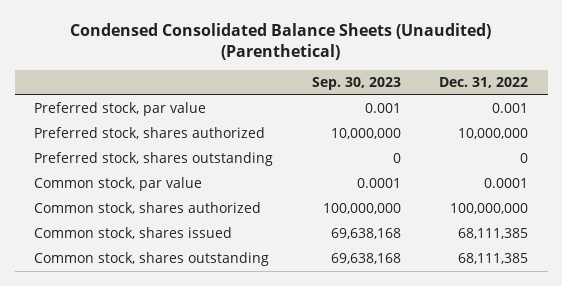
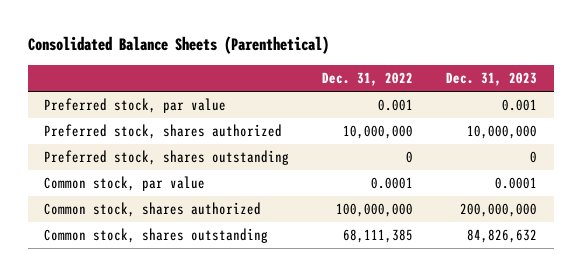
[70,22,492,60] Condensed Consolidated Balance Sheets (Unaudited) (Parenthetical) -> [27,36,329,55] Consolidated Balance Sheets (Parenthetical)
[311,77,401,91] Sep. 30, 2023 -> none
none -> [446,72,538,87] Dec. 31, 2023
[34,227,233,240] Common stock, shares issued -> none

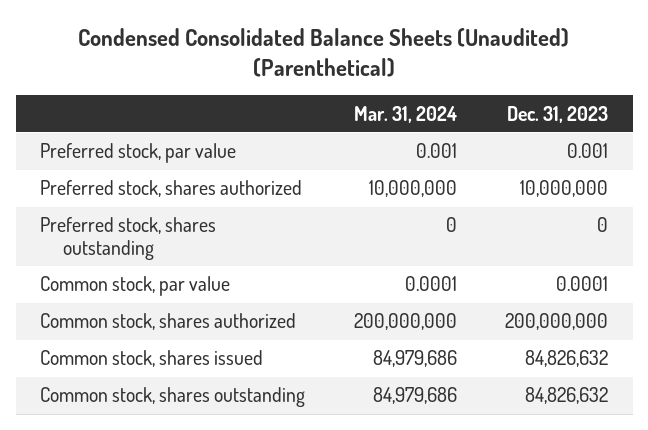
[27,36,329,55] Consolidated Balance Sheets (Parenthetical) -> [78,27,570,77] Condensed Consolidated Balance Sheets (Unaudited) (Parenthetical)
[322,72,414,87] Dec. 31, 2022 -> none
none -> [353,105,457,123] Mar. 31, 2024
none -> [39,350,263,368] Common stock, shares issued

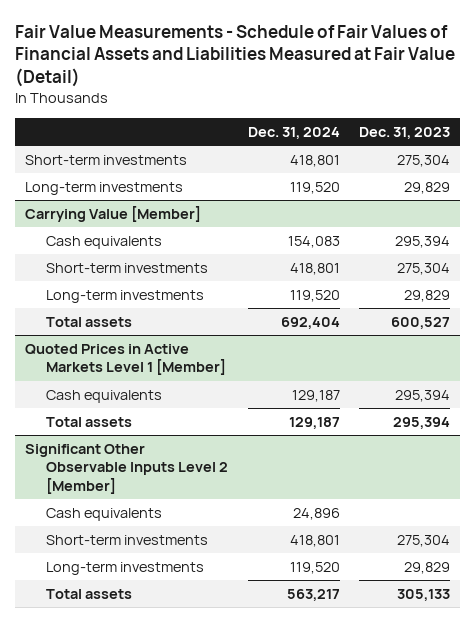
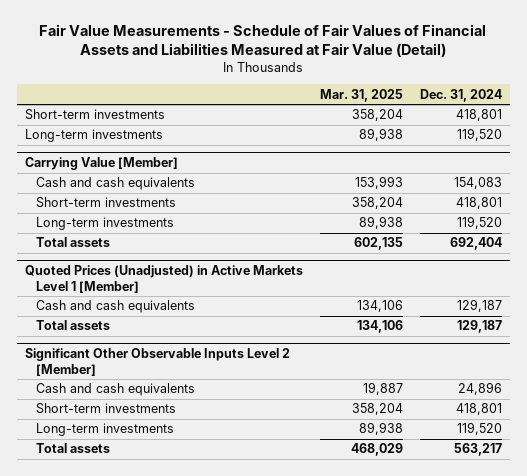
[359,126,451,139] Dec. 31, 2023 -> none
none -> [319,88,403,102] Mar. 31, 2025
[45,235,162,249] Cash equivalents -> [36,177,196,191] Cash and cash equivalents
[24,343,226,376] Quoted Prices in Active Markets Level 1 [Member] -> [24,265,303,294] Quoted Prices (Unadjusted) in Active Markets Level 1 [Member]
[45,389,162,403] Cash equivalents -> [36,300,196,314] Cash and cash equivalents
[45,507,162,521] Cash equivalents -> [36,383,196,397] Cash and cash equivalents

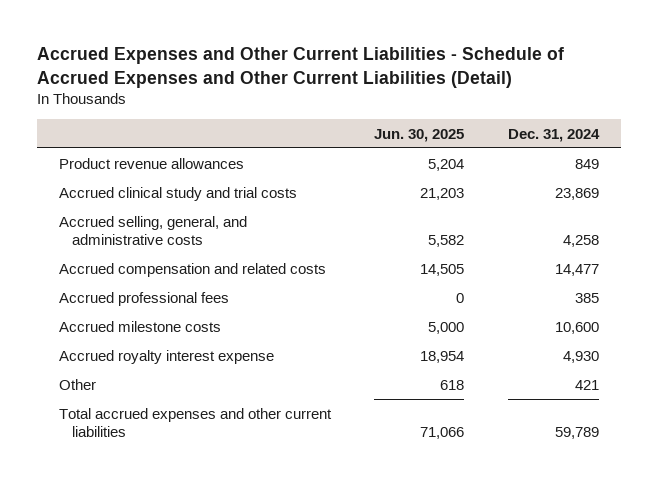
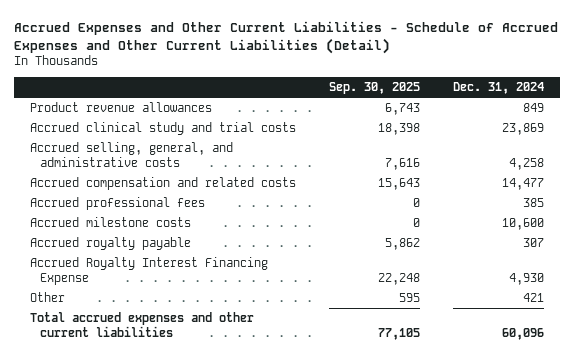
[374,128,465,142] Jun. 30, 2025 -> none
none -> [329,82,421,95] Sep. 30, 2025
[58,349,274,364] Accrued royalty interest expense -> [30,237,192,251] Accrued royalty payable
[563,350,600,363] 4,930 -> [522,238,544,248] 307
none -> [30,257,269,286] Accrued Royalty Interest Financing Expense
[555,426,600,439] 59,789 -> [501,328,544,341] 60,096

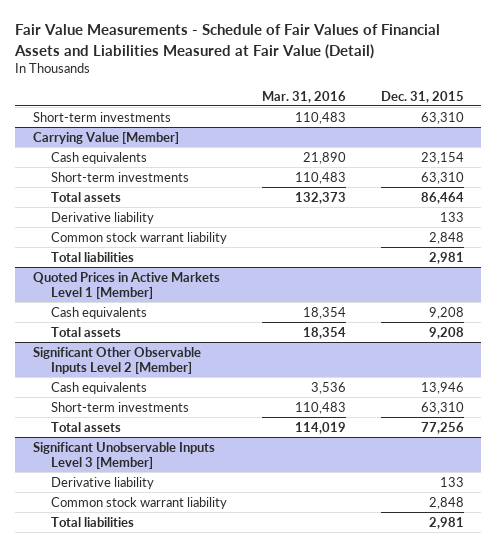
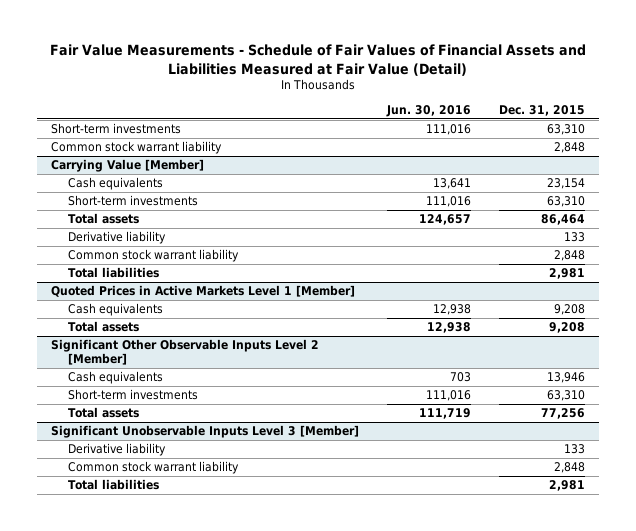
[261,90,346,103] Mar. 31, 2016 -> none
none -> [385,105,471,118] Jun. 30, 2016
none -> [50,141,222,155] Common stock warrant liability

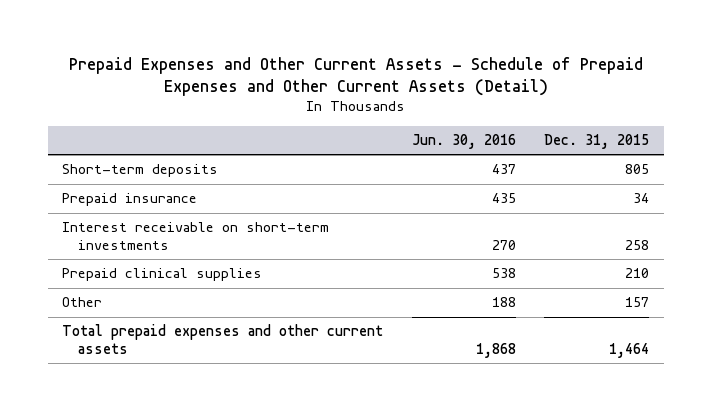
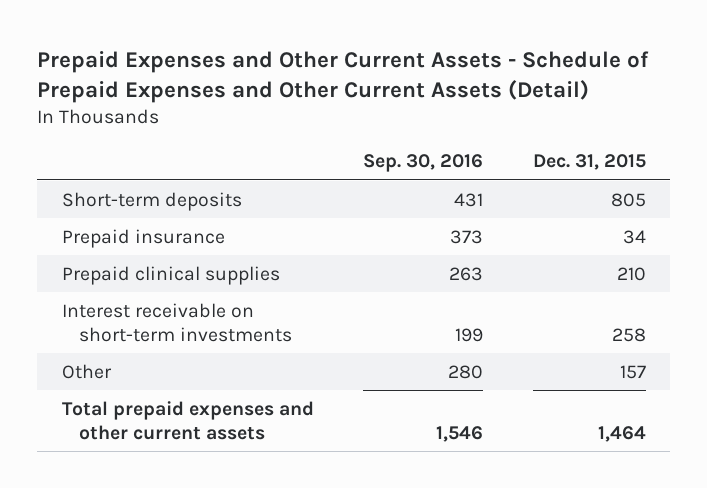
[411,133,516,149] Jun. 30, 2016 -> none
none -> [363,154,484,173] Sep. 30, 2016
[62,222,330,250] Interest receivable on short-term investments -> [61,302,293,342] Interest receivable on short-term investments

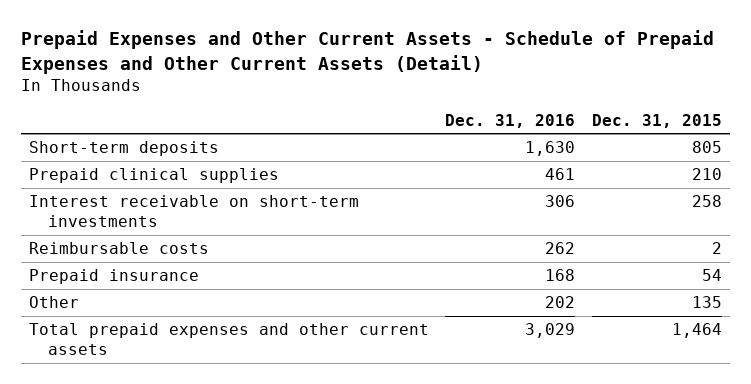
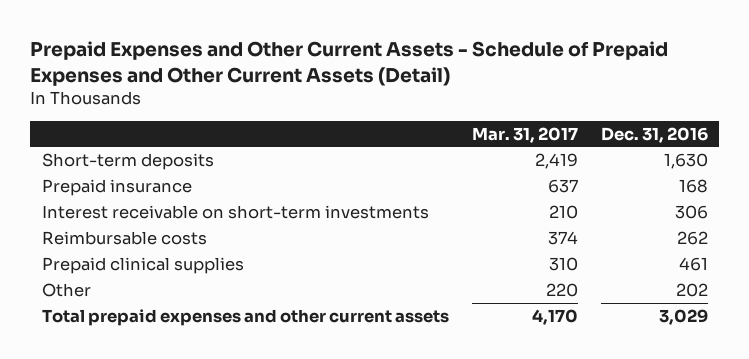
[591,113,722,128] Dec. 31, 2015 -> none
none -> [471,126,578,143] Mar. 31, 2017
[29,269,200,285] Prepaid insurance -> [41,178,192,196] Prepaid insurance
[29,168,280,184] Prepaid clinical supplies -> [41,256,244,274] Prepaid clinical supplies

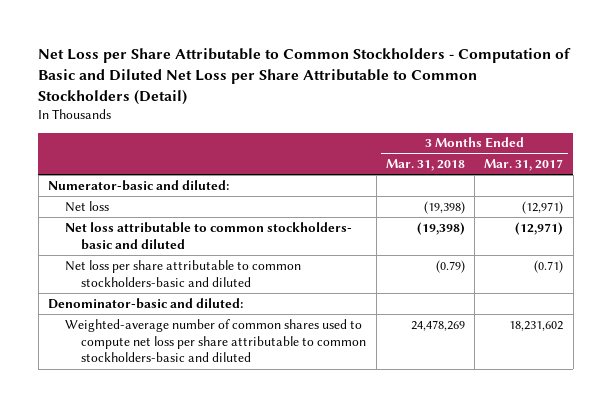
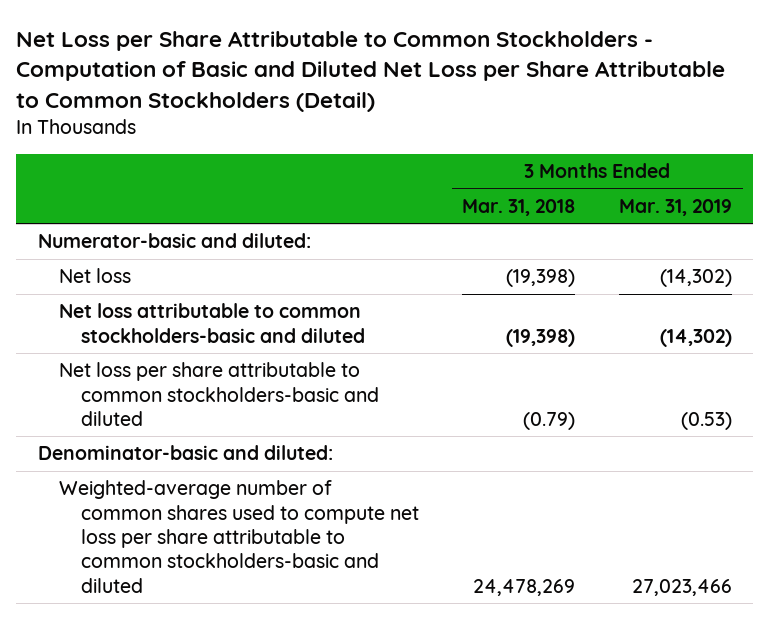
[484,159,564,172] Mar. 31, 2017 -> none
none -> [618,198,732,216] Mar. 31, 2019
[64,221,352,250] Net loss attributable to common stockholders- basic and diluted -> [59,303,365,343] Net loss attributable to common stockholders-basic and diluted

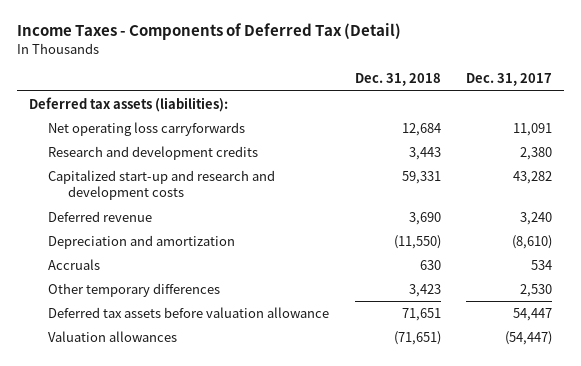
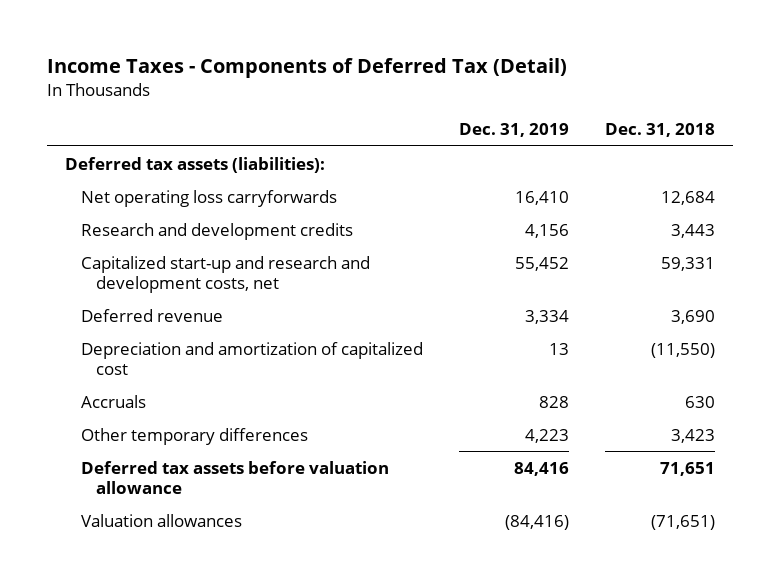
[465,73,552,87] Dec. 31, 2017 -> none
none -> [458,123,569,138] Dec. 31, 2019
[48,169,276,201] Capitalized start-up and research and development costs -> [80,255,370,293] Capitalized start-up and research and development costs, net
[48,234,236,249] Depreciation and amortization -> [80,341,423,375] Depreciation and amortization of capitalized cost

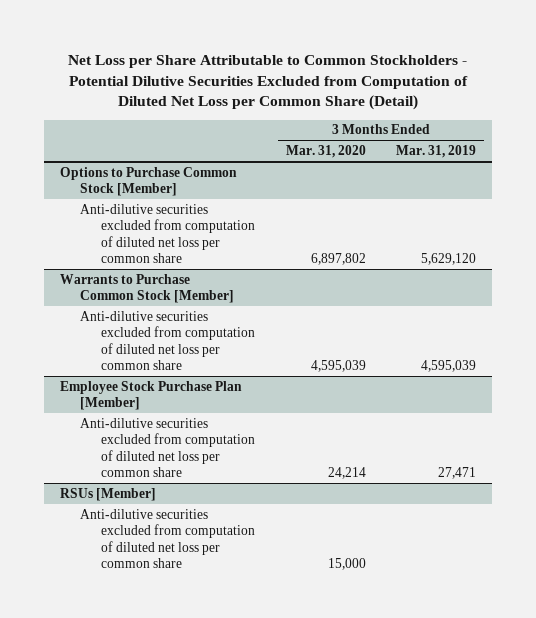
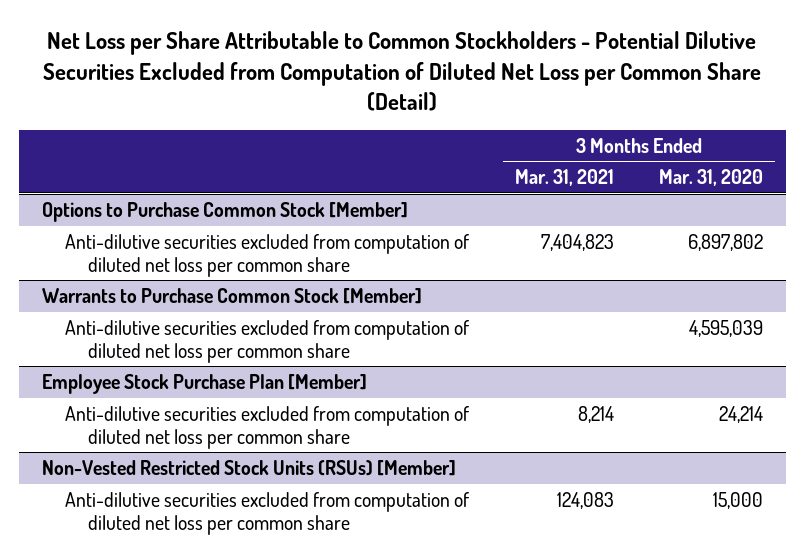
[396,145,477,159] Mar. 31, 2019 -> none
none -> [514,169,614,187] Mar. 31, 2021
[59,487,156,501] RSUs [Member] -> [41,459,456,476] Non-Vested Restricted Stock Units (RSUs) [Member]

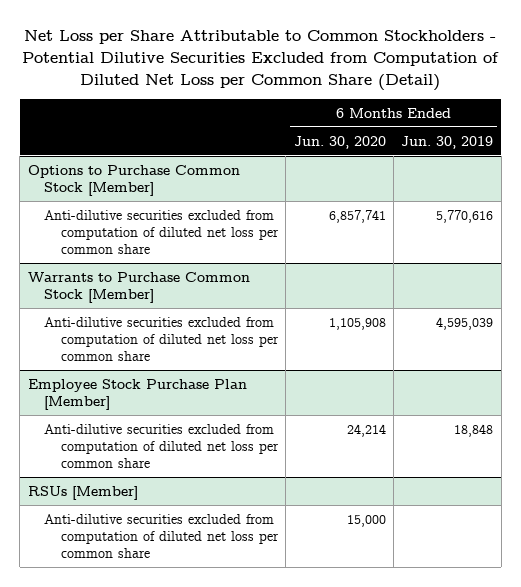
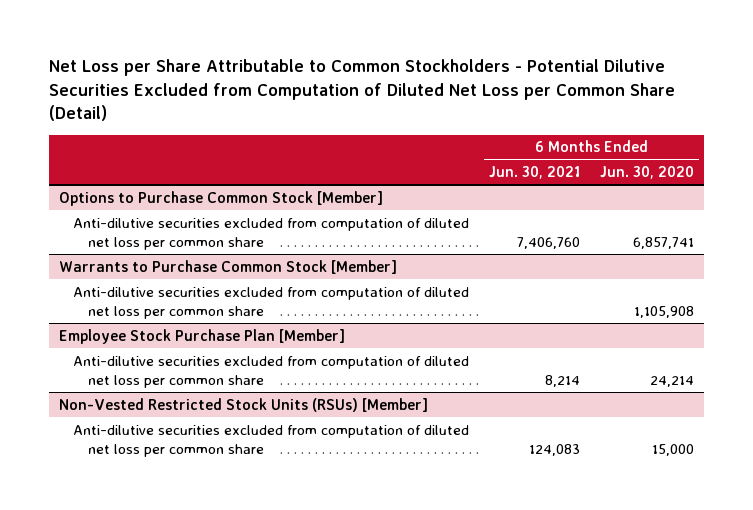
[401,135,494,149] Jun. 30, 2019 -> none
none -> [489,165,581,179] Jun. 30, 2021
[27,485,138,500] RSUs [Member] -> [59,397,429,412] Non-Vested Restricted Stock Units (RSUs) [Member]

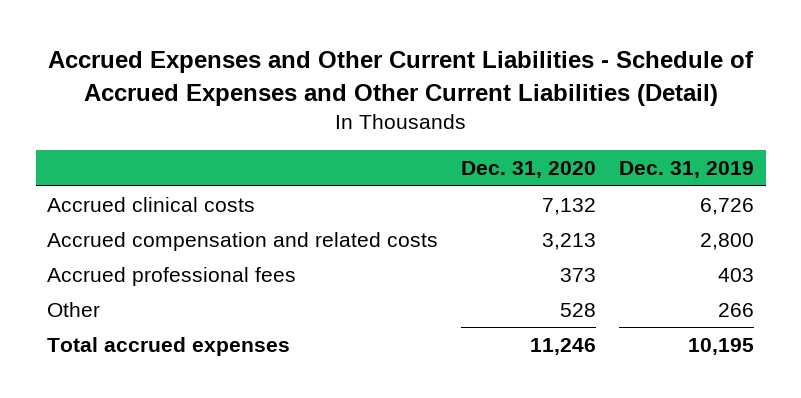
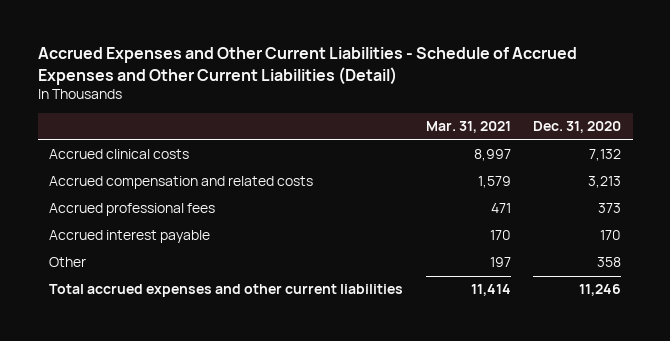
[619,161,755,179] Dec. 31, 2019 -> none
none -> [425,121,511,134] Mar. 31, 2021
none -> [49,230,211,244] Accrued interest payable
[560,302,597,317] 528 -> [597,257,622,268] 358
[47,336,291,356] Total accrued expenses -> [49,284,404,298] Total accrued expenses and other current liabilities

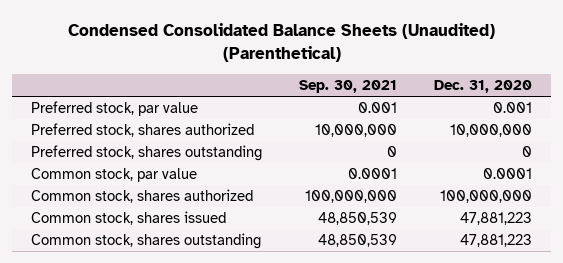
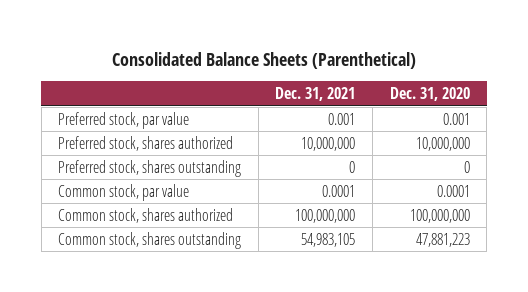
[67,22,495,63] Condensed Consolidated Balance Sheets (Unaudited) (Parenthetical) -> [111,51,416,69] Consolidated Balance Sheets (Parenthetical)
[299,80,398,94] Sep. 30, 2021 -> none
none -> [275,87,356,102] Dec. 31, 2021
[31,211,227,226] Common stock, shares issued -> none

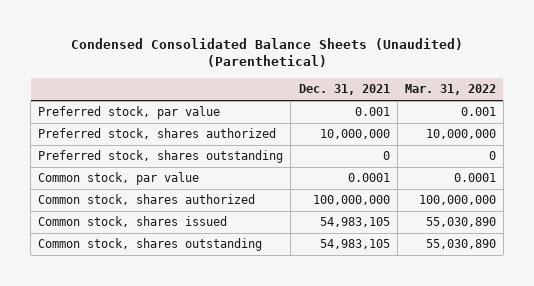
[111,51,416,69] Consolidated Balance Sheets (Parenthetical) -> [71,37,464,68] Condensed Consolidated Balance Sheets (Unaudited) (Parenthetical)
[389,87,470,102] Dec. 31, 2020 -> none
none -> [404,84,496,96] Mar. 31, 2022
none -> [38,216,228,228] Common stock, shares issued

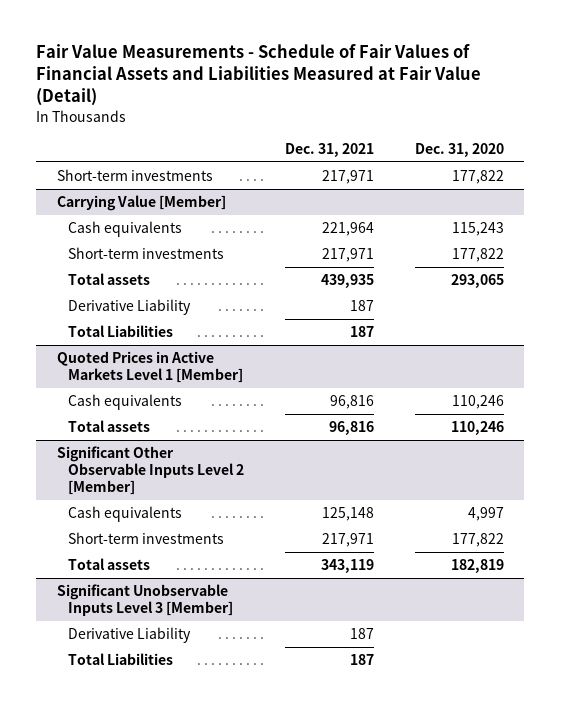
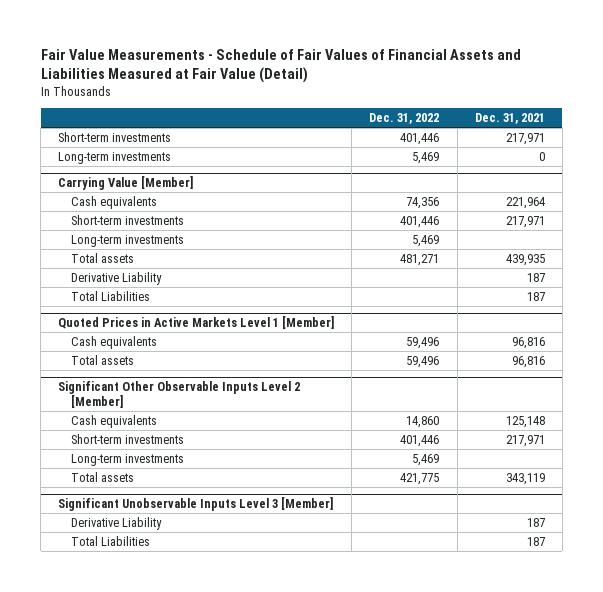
[414,143,504,158] Dec. 31, 2020 -> none
none -> [369,113,440,125] Dec. 31, 2022
none -> [58,151,172,164] Long-term investments
none -> [70,234,184,247] Long-term investments
none -> [70,453,184,466] Long-term investments

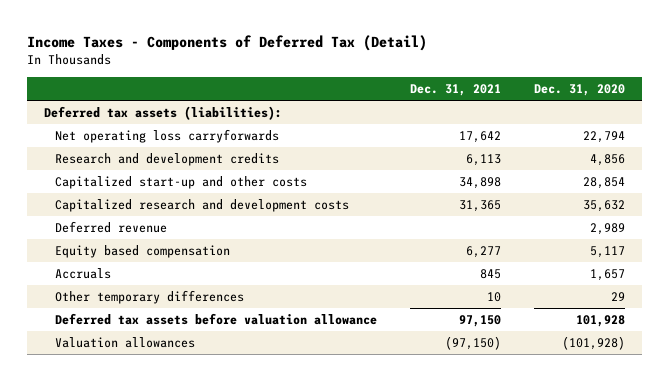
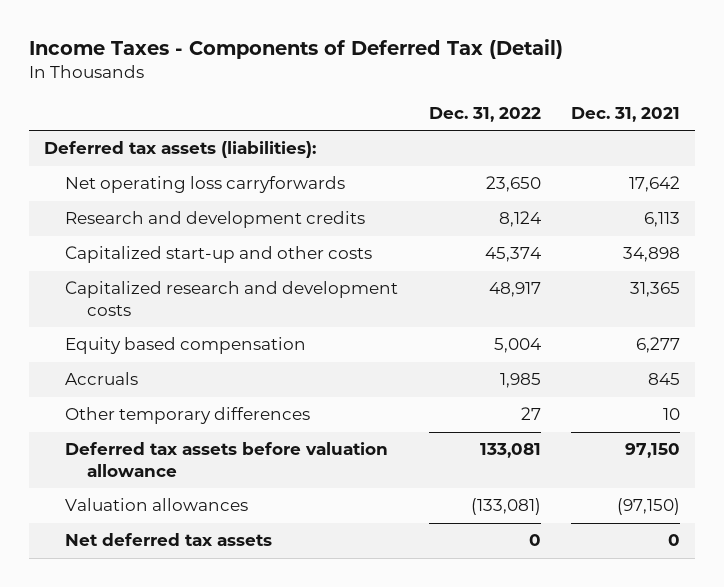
[534,83,626,96] Dec. 31, 2020 -> none
none -> [428,106,541,122] Dec. 31, 2022
[54,221,167,234] Deferred revenue -> none
none -> [65,533,273,547] Net deferred tax assets

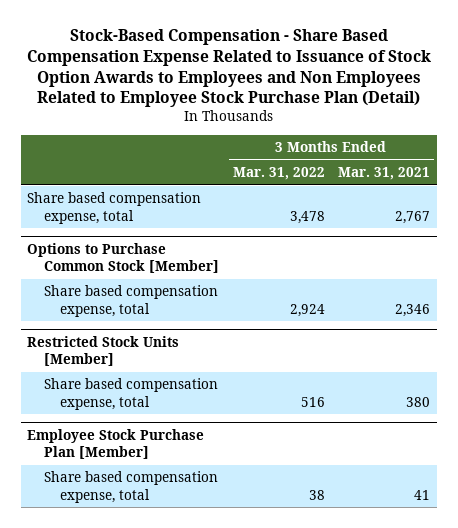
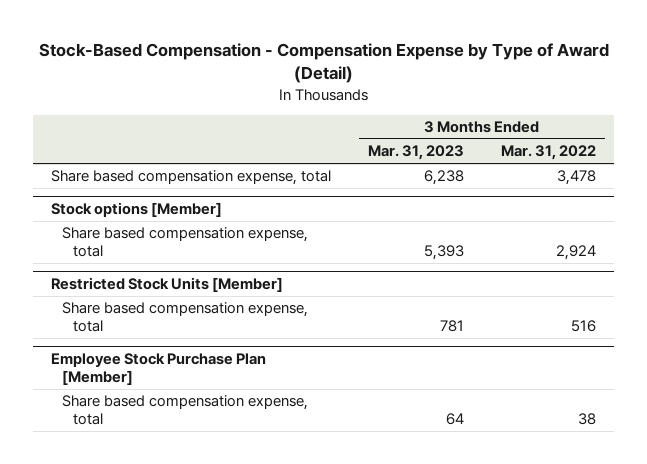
[26,29,431,108] Stock-Based Compensation - Share Based Compensation Expense Related to Issuance of Stock Option Awards to Employees and Non Employees Related to Employee Stock Purchase Plan (Detail) -> [38,43,609,84] Stock-Based Compensation - Compensation Expense by Type of Award (Detail)
[338,167,431,181] Mar. 31, 2021 -> none
none -> [368,145,465,161] Mar. 31, 2023
[27,242,219,274] Options to Purchase Common Stock [Member] -> [51,202,223,218] Stock options [Member]

